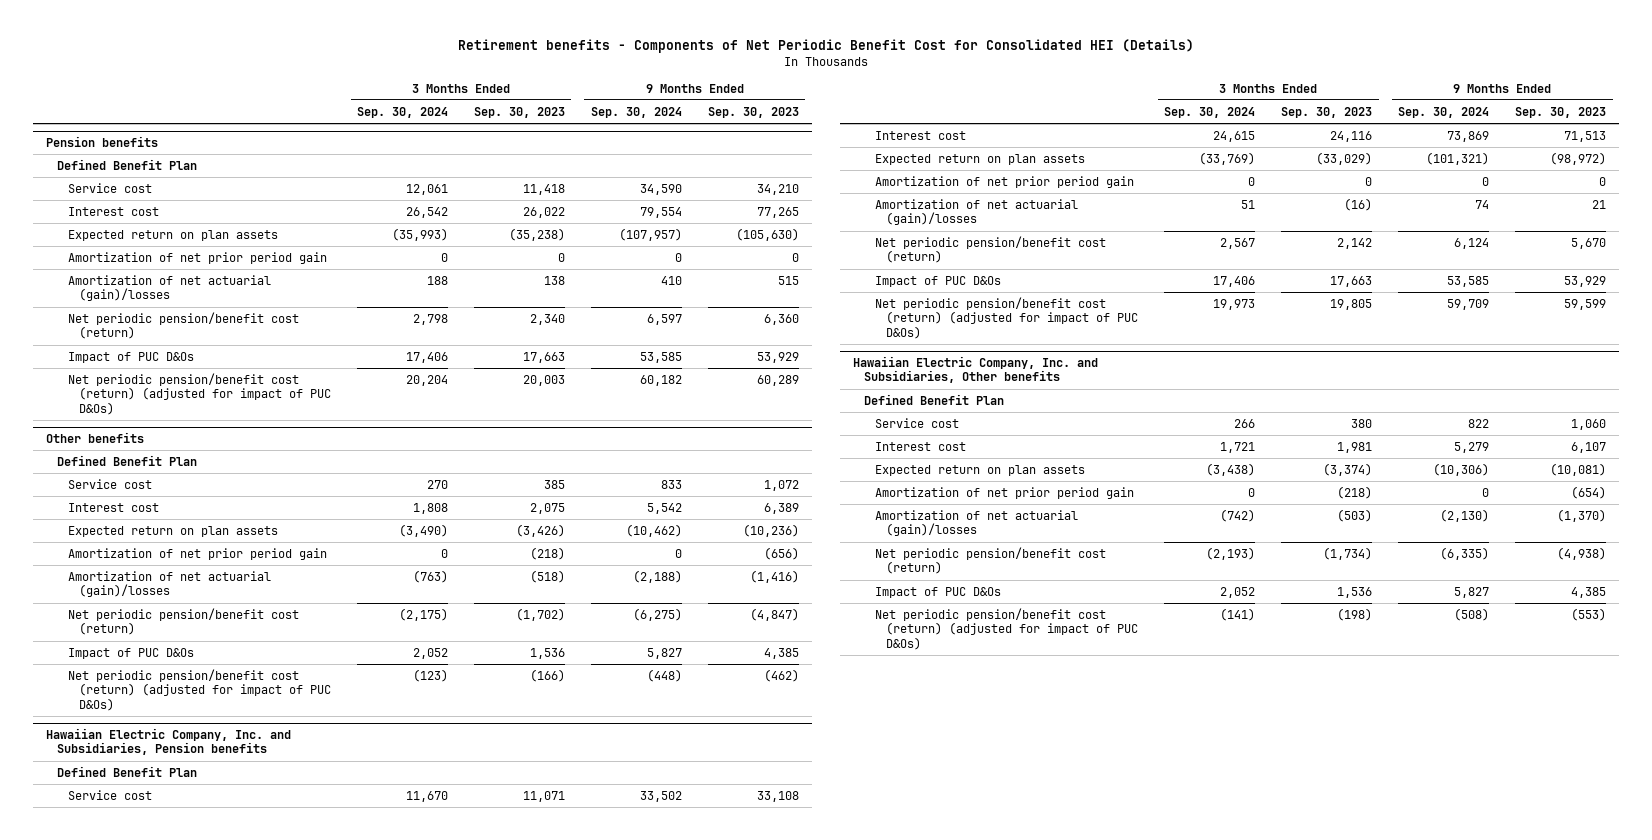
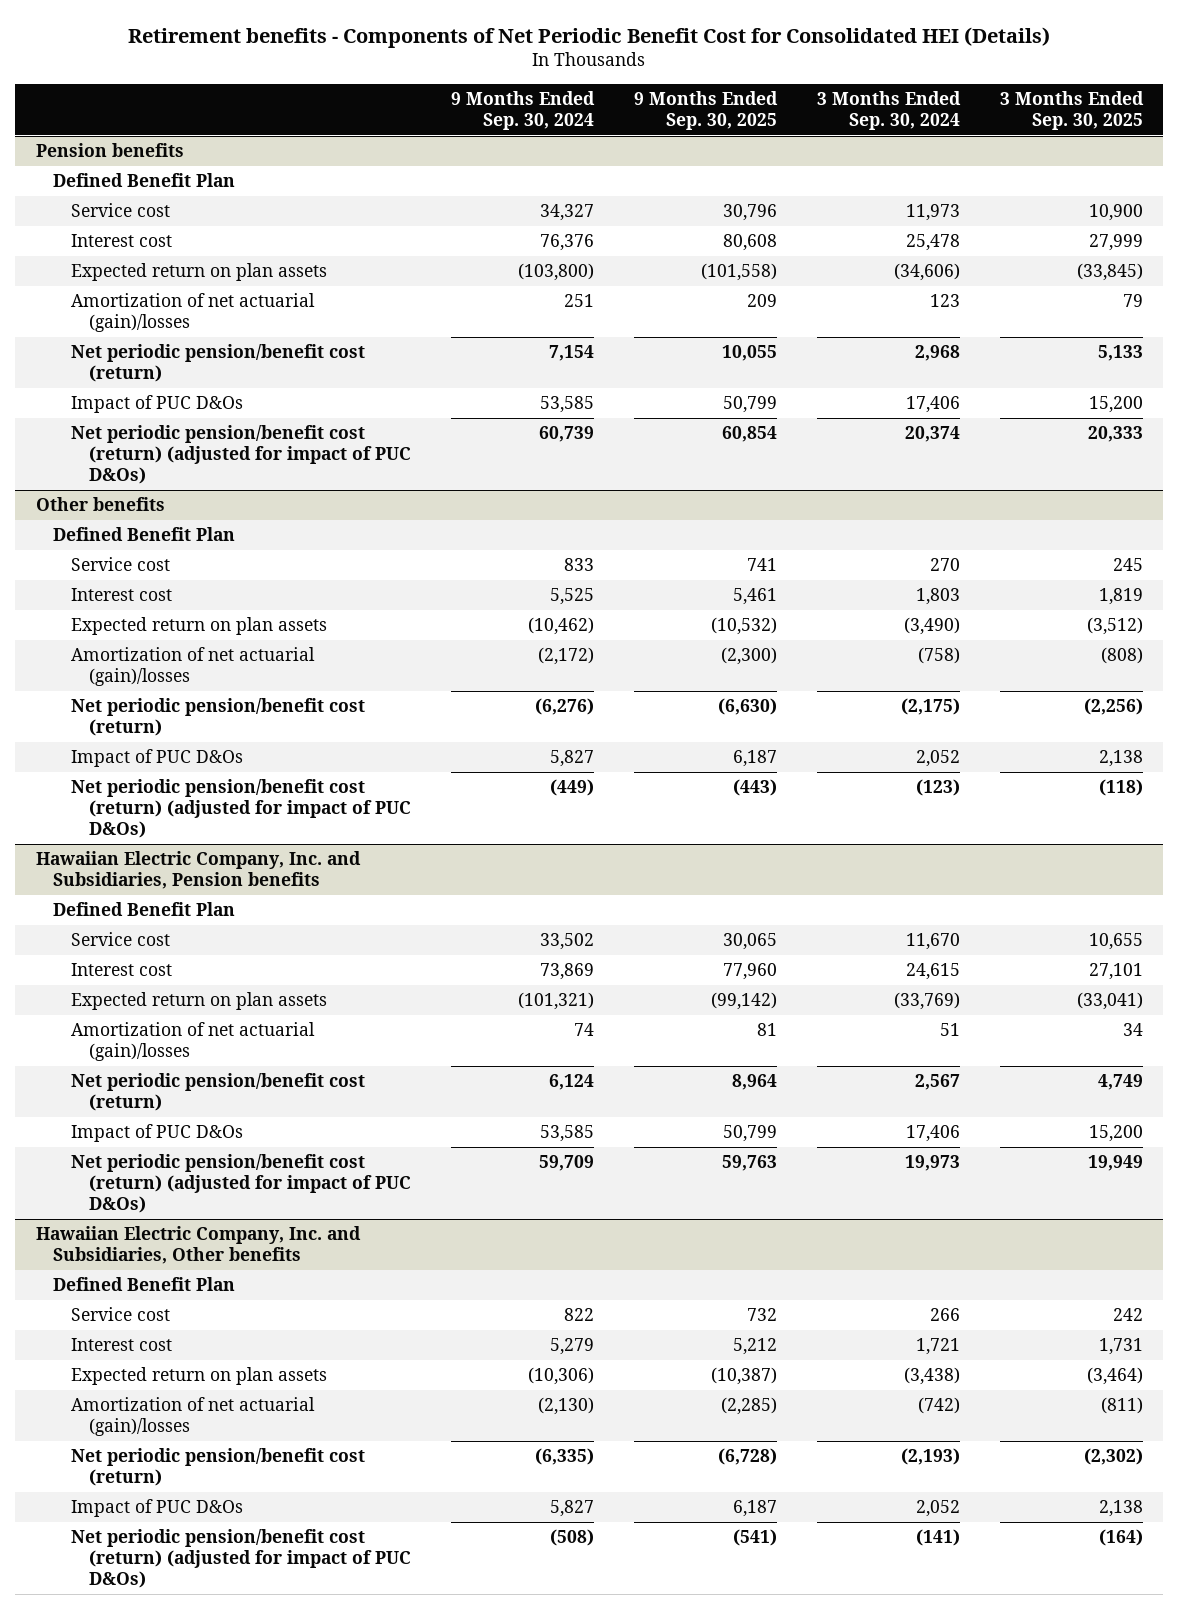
[473,106,565,118] Sep. 30, 2023 -> none
[707,106,799,118] Sep. 30, 2023 -> none
none -> [633,91,778,130] 9 Months Ended Sep. 30, 2025
none -> [1000,91,1145,130] 3 Months Ended Sep. 30, 2025
[68,251,328,264] Amortization of net prior period gain -> none
[406,183,449,195] 12,061 -> [906,204,961,222] 11,973
[639,183,682,195] 34,590 -> [539,204,594,222] 34,327
[406,206,449,218] 26,542 -> [906,234,961,252] 25,478
[639,206,682,218] 79,554 -> [539,234,594,252] 76,376
[392,227,449,241] (35,993) -> [894,263,961,282] (34,606)
[618,227,682,241] (107,957) -> [517,263,594,282] (103,800)
[427,275,449,285] 188 -> [930,294,961,308] 123
[660,275,682,285] 410 -> [563,294,594,308] 251
[413,313,449,325] 2,798 -> [915,345,961,362] 2,968
[646,313,682,325] 6,597 -> [548,345,594,362] 7,154
[406,374,449,386] 20,204 -> [905,426,961,443] 20,374
[639,374,682,386] 60,182 -> [538,426,594,443] 60,739
[413,502,449,514] 1,808 -> [916,588,961,606] 1,803
[646,502,682,514] 5,542 -> [549,588,594,606] 5,525
[68,547,328,560] Amortization of net prior period gain -> none
[413,569,449,583] (763) -> [918,647,961,665] (758)
[632,569,682,583] (2,188) -> [537,647,594,666] (2,172)
[632,607,682,621] (6,275) -> [534,698,594,716] (6,276)
[646,668,682,682] (448) -> [549,779,594,797] (449)
[875,175,1135,188] Amortization of net prior period gain -> none
[875,486,1135,499] Amortization of net prior period gain -> none

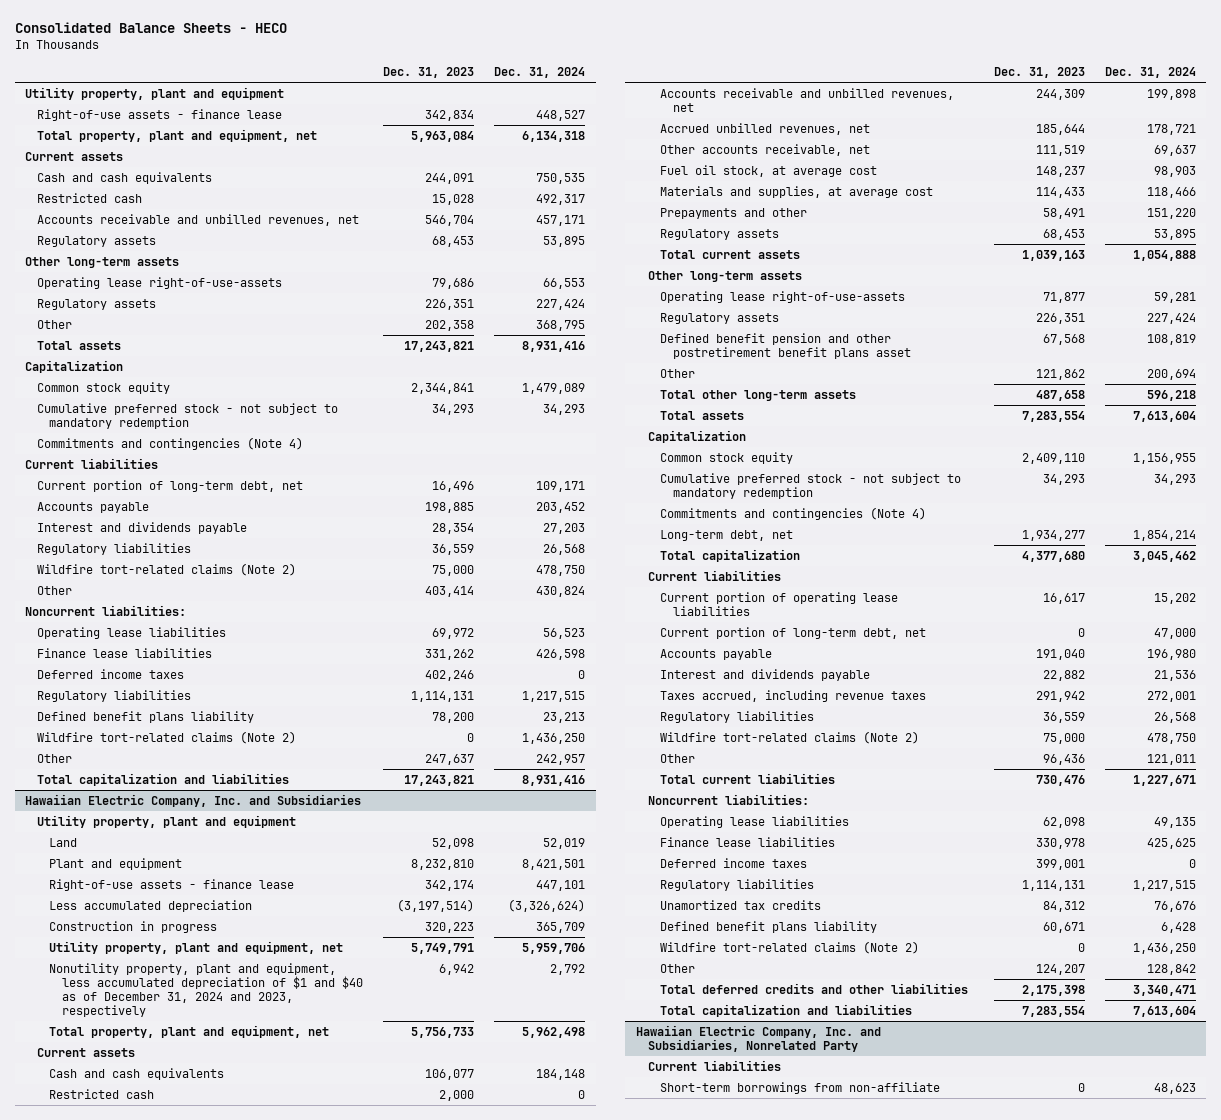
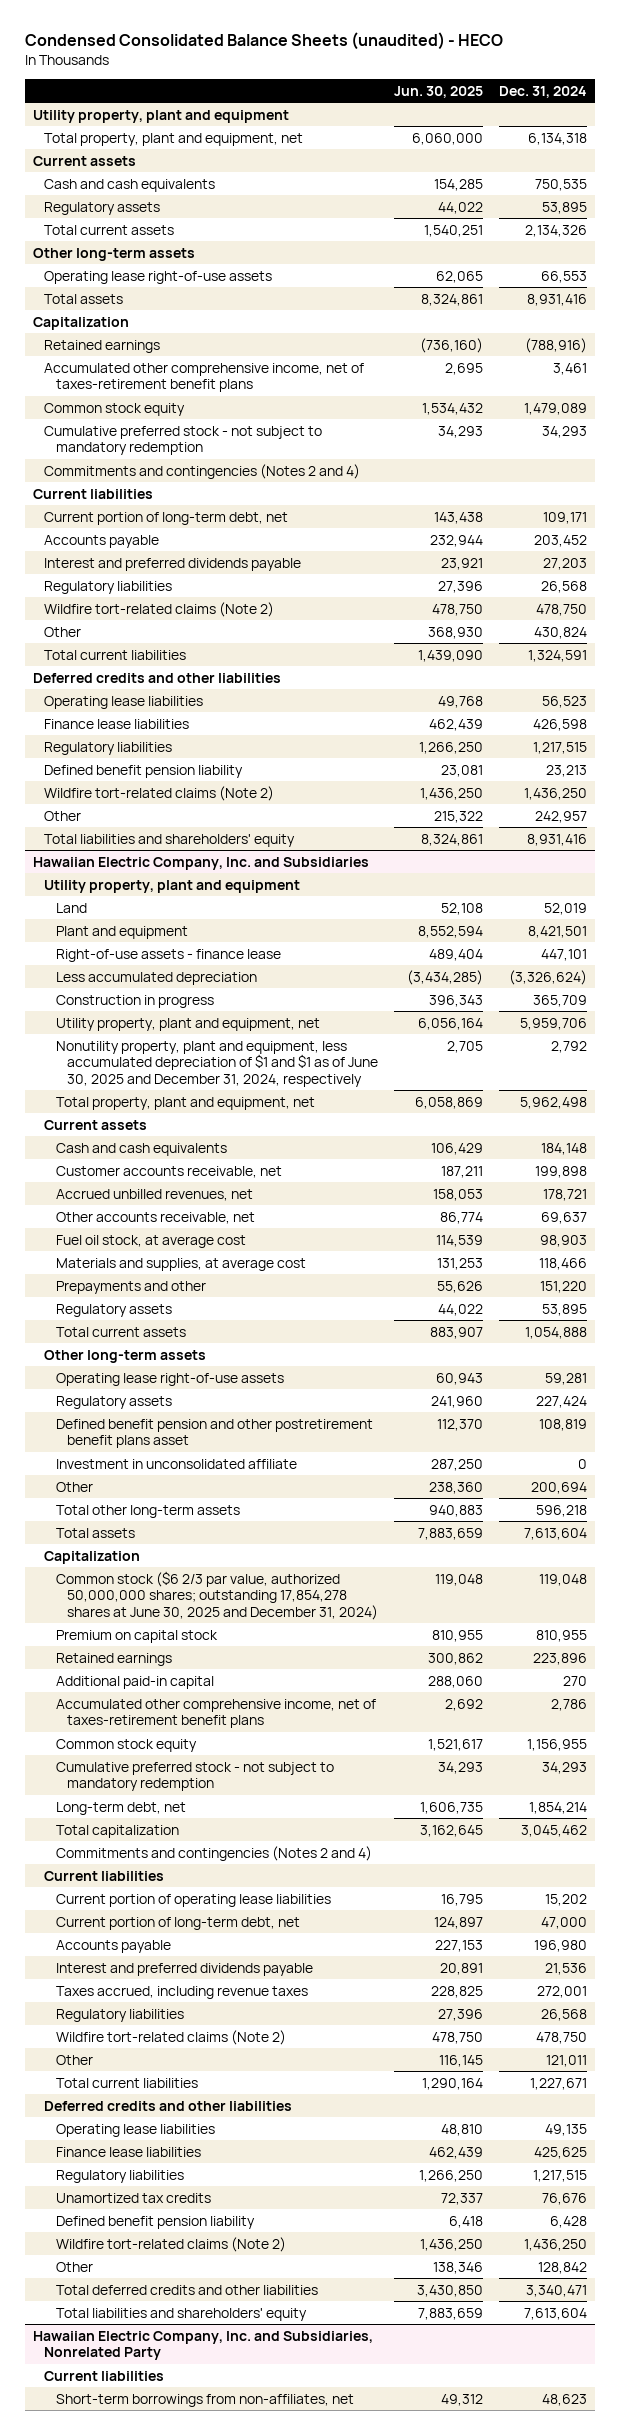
[14,22,287,34] Consolidated Balance Sheets - HECO -> [24,32,503,51] Condensed Consolidated Balance Sheets (unaudited) - HECO
[383,67,475,79] Dec. 31, 2023 -> none
none -> [394,85,484,98] Jun. 30, 2025
[37,108,283,121] Right-of-use assets - finance lease -> none
[37,192,143,203] Restricted cash -> none
[37,213,360,226] Accounts receivable and unbilled revenues, net -> none
none -> [44,224,175,235] Total current assets
[37,298,157,310] Regulatory assets -> none
[37,319,73,329] Other -> none
[37,276,283,289] Operating lease right-of-use-assets -> [44,270,273,284] Operating lease right-of-use assets
none -> [44,339,161,353] Retained earnings
none -> [44,362,365,393] Accumulated other comprehensive income, net of taxes-retirement benefit plans
[37,436,304,450] Commitments and contingencies (Note 4) -> [44,463,361,479] Commitments and contingencies (Notes 2 and 4)
[37,521,248,534] Interest and dividends payable -> [44,557,302,571] Interest and preferred dividends payable
[24,604,186,616] Noncurrent liabilities: -> none
none -> [44,649,187,660] Total current liabilities
none -> [32,672,281,683] Deferred credits and other liabilities
[37,668,185,679] Deferred income taxes -> none
[37,710,255,723] Defined benefit plans liability -> [44,764,244,778] Defined benefit pension liability
[37,772,290,786] Total capitalization and liabilities -> [44,833,296,847] Total liabilities and shareholders' equity
[49,962,363,1017] Nonutility property, plant and equipment, less accumulated depreciation of $1 and $40 as of December 31, 2024 and 2023, respectively -> [55,1040,379,1088] Nonutility property, plant and equipment, less accumulated depreciation of $1 and $1 as of June 30, 2025 and December 31, 2024, respectively
[49,1088,155,1099] Restricted cash -> none
[660,87,955,112] Accounts receivable and unbilled revenues, net -> [55,1165,282,1178] Customer accounts receivable, net
[660,290,906,303] Operating lease right-of-use-assets -> [55,1372,284,1386] Operating lease right-of-use assets
none -> [55,1458,297,1469] Investment in unconsolidated affiliate
none -> [55,1570,379,1621] Common stock ($6 2/3 par value, authorized 50,000,000 shares; outstanding 17,854,278 shares at June 30, 2025 and December 31, 2024)
none -> [55,1629,218,1643] Premium on capital stock
none -> [55,1652,172,1666] Retained earnings
none -> [55,1675,214,1689] Additional paid-in capital
none -> [55,1698,376,1729] Accumulated other comprehensive income, net of taxes-retirement benefit plans
[660,506,927,520] Commitments and contingencies (Note 4) -> none
none -> [55,1845,372,1861] Commitments and contingencies (Notes 2 and 4)
[660,668,871,681] Interest and dividends payable -> [55,1962,313,1976] Interest and preferred dividends payable
[647,793,809,805] Noncurrent liabilities: -> none
none -> [44,2100,293,2111] Deferred credits and other liabilities
[660,857,808,868] Deferred income taxes -> none
[660,920,878,933] Defined benefit plans liability -> [55,2215,255,2229] Defined benefit pension liability
[660,1003,913,1017] Total capitalization and liabilities -> [55,2307,307,2321] Total liabilities and shareholders' equity
[660,1081,941,1094] Short-term borrowings from non-affiliate -> [55,2393,354,2407] Short-term borrowings from non-affiliates, net

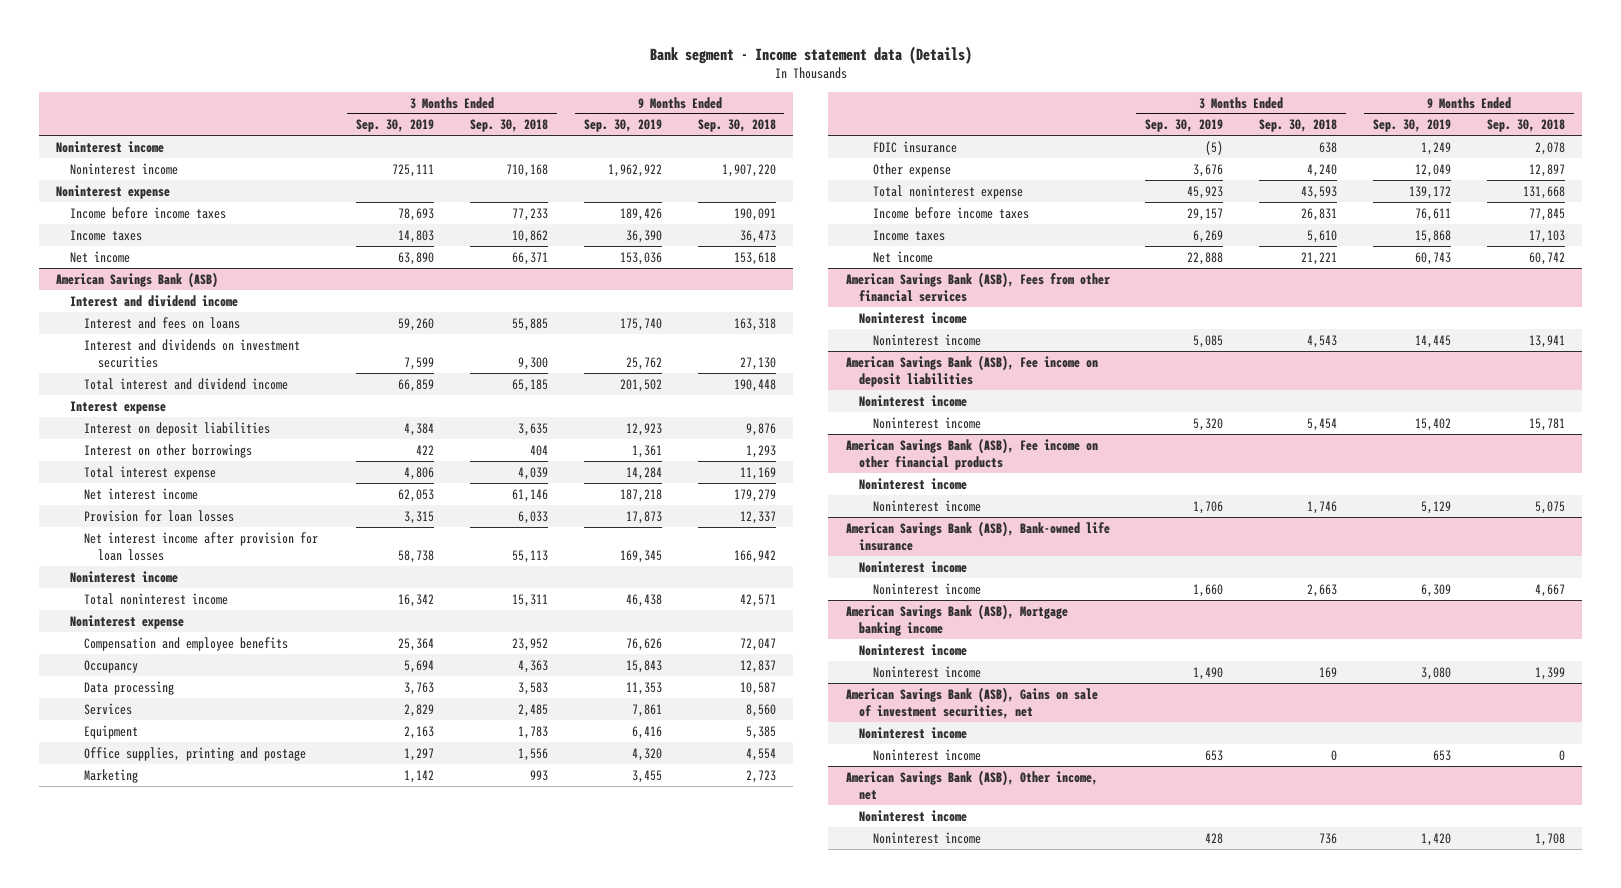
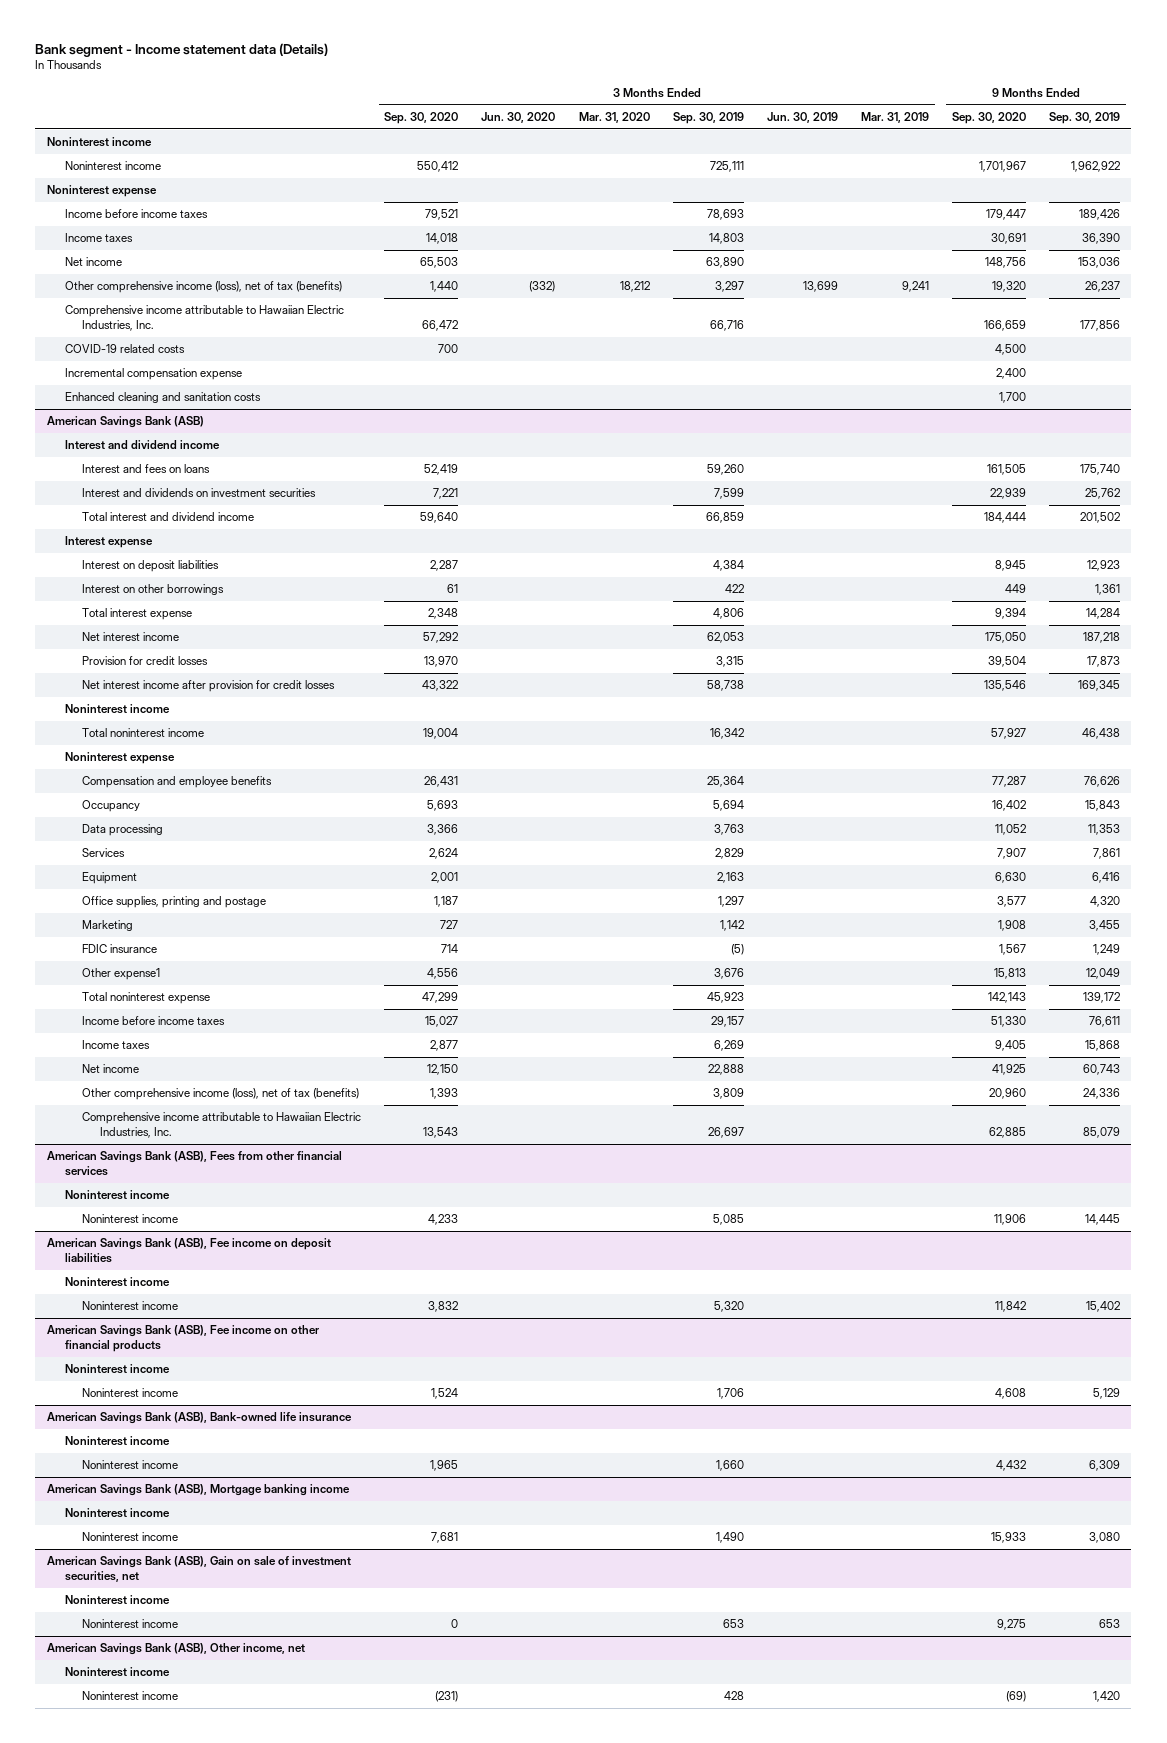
[469,119,548,133] Sep. 30, 2018 -> none
[697,119,776,133] Sep. 30, 2018 -> none
none -> [384,112,459,125] Sep. 30, 2020
none -> [481,112,556,124] Jun. 30, 2020
none -> [578,112,650,124] Mar. 31, 2020
none -> [766,112,838,124] Jun. 30, 2019
none -> [860,112,929,124] Mar. 31, 2019
none -> [951,112,1026,125] Sep. 30, 2020
none -> [64,281,342,294] Other comprehensive income (loss), net of tax (benefits)
none -> [64,305,344,332] Comprehensive income attributable to Hawaiian Electric Industries, Inc.
none -> [64,344,185,354] COVID-19 related costs
none -> [64,368,242,381] Incremental compensation expense
none -> [64,392,261,404] Enhanced cleaning and sanitation costs
[83,509,234,522] Provision for loan losses -> [82,656,209,666] Provision for credit losses
[83,531,318,561] Net interest income after provision for loan losses -> [82,680,336,693] Net interest income after provision for credit losses
[872,162,951,177] Other expense -> [82,968,161,981] Other expense1
none -> [82,1088,360,1101] Other comprehensive income (loss), net of tax (benefits)
none -> [82,1112,362,1139] Comprehensive income attributable to Hawaiian Electric Industries, Inc.
[845,686,1098,719] American Savings Bank (ASB), Gains on sale of investment securities, net -> [46,1556,351,1583] American Savings Bank (ASB), Gain on sale of investment securities, net

